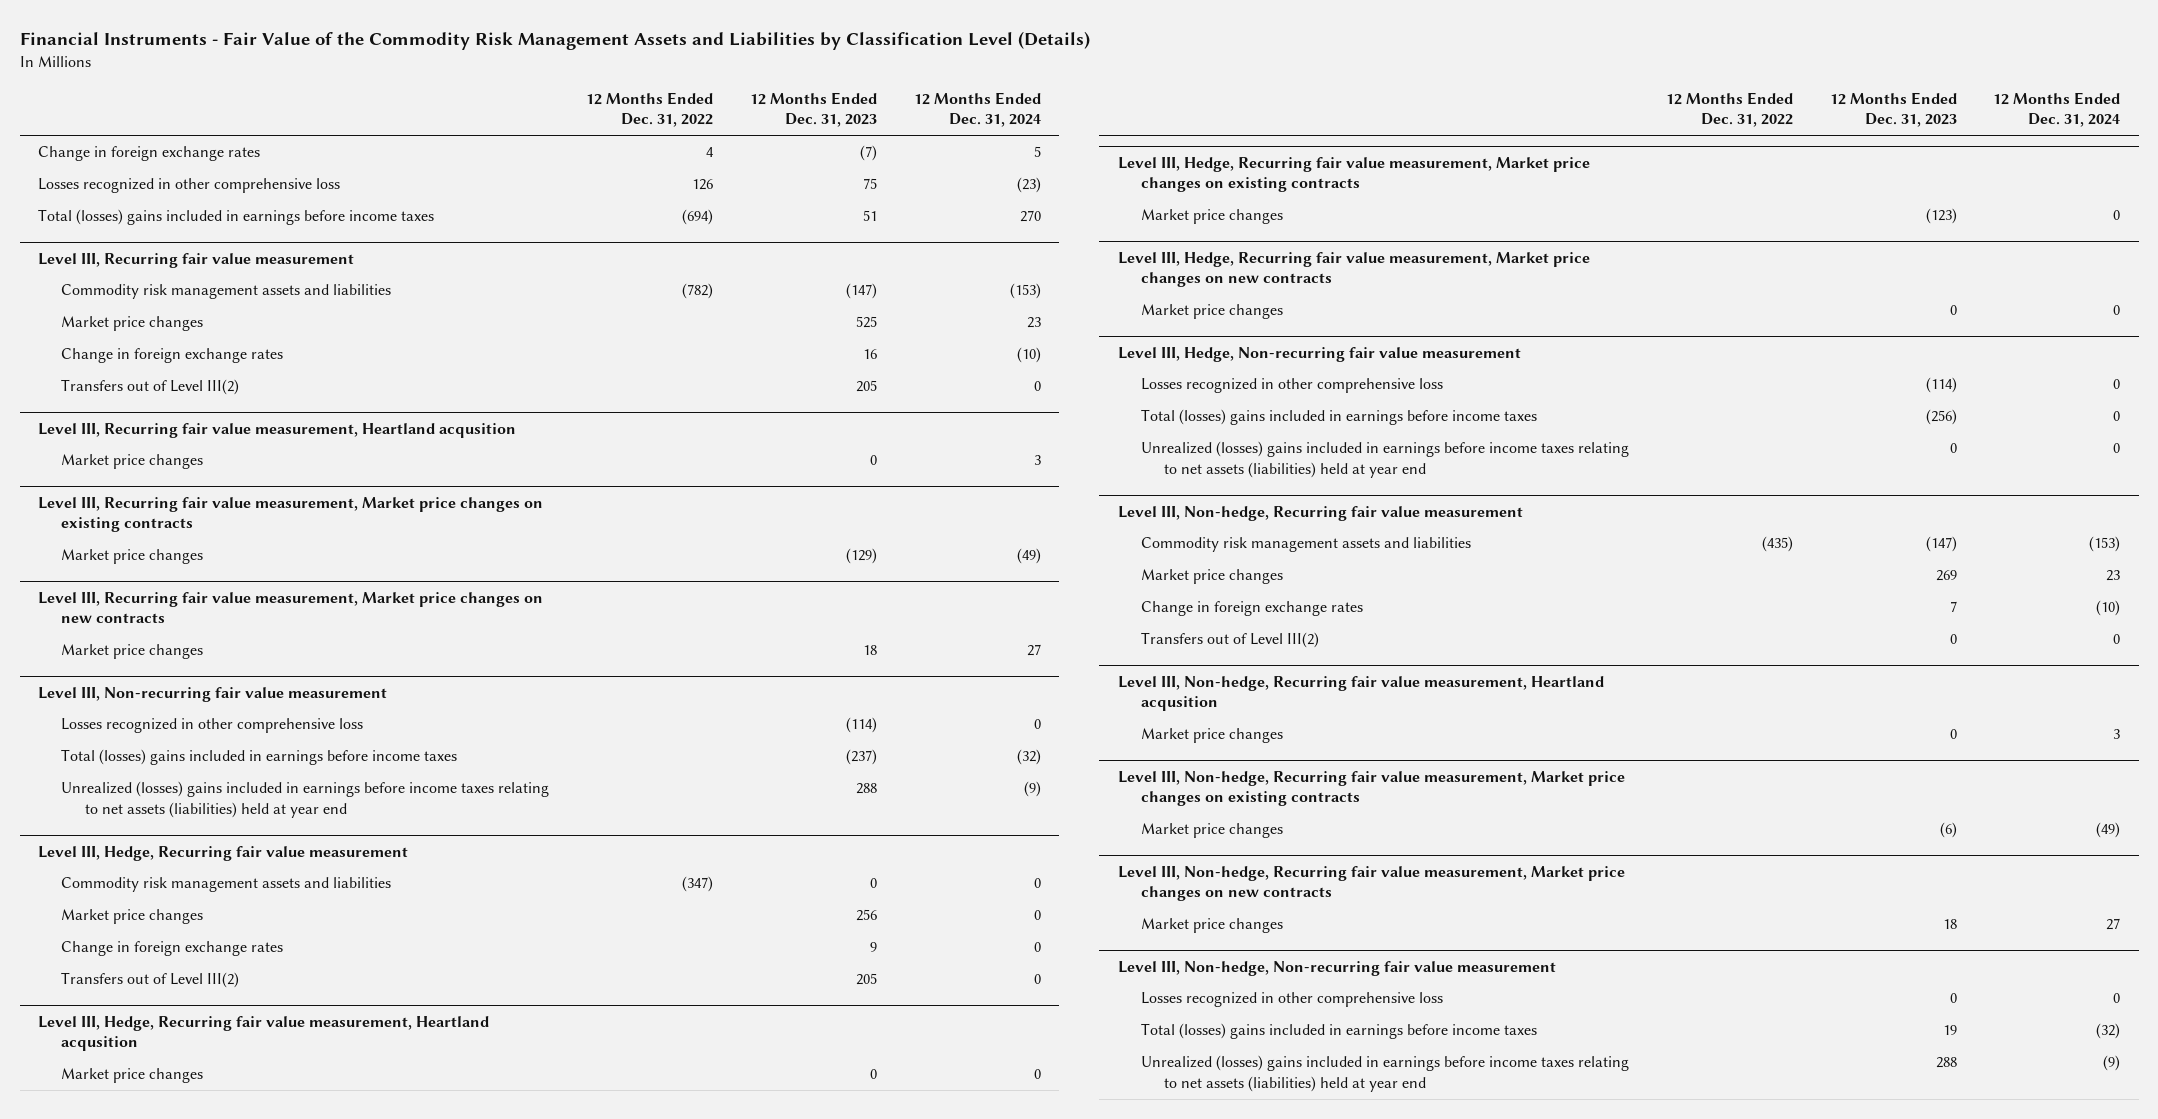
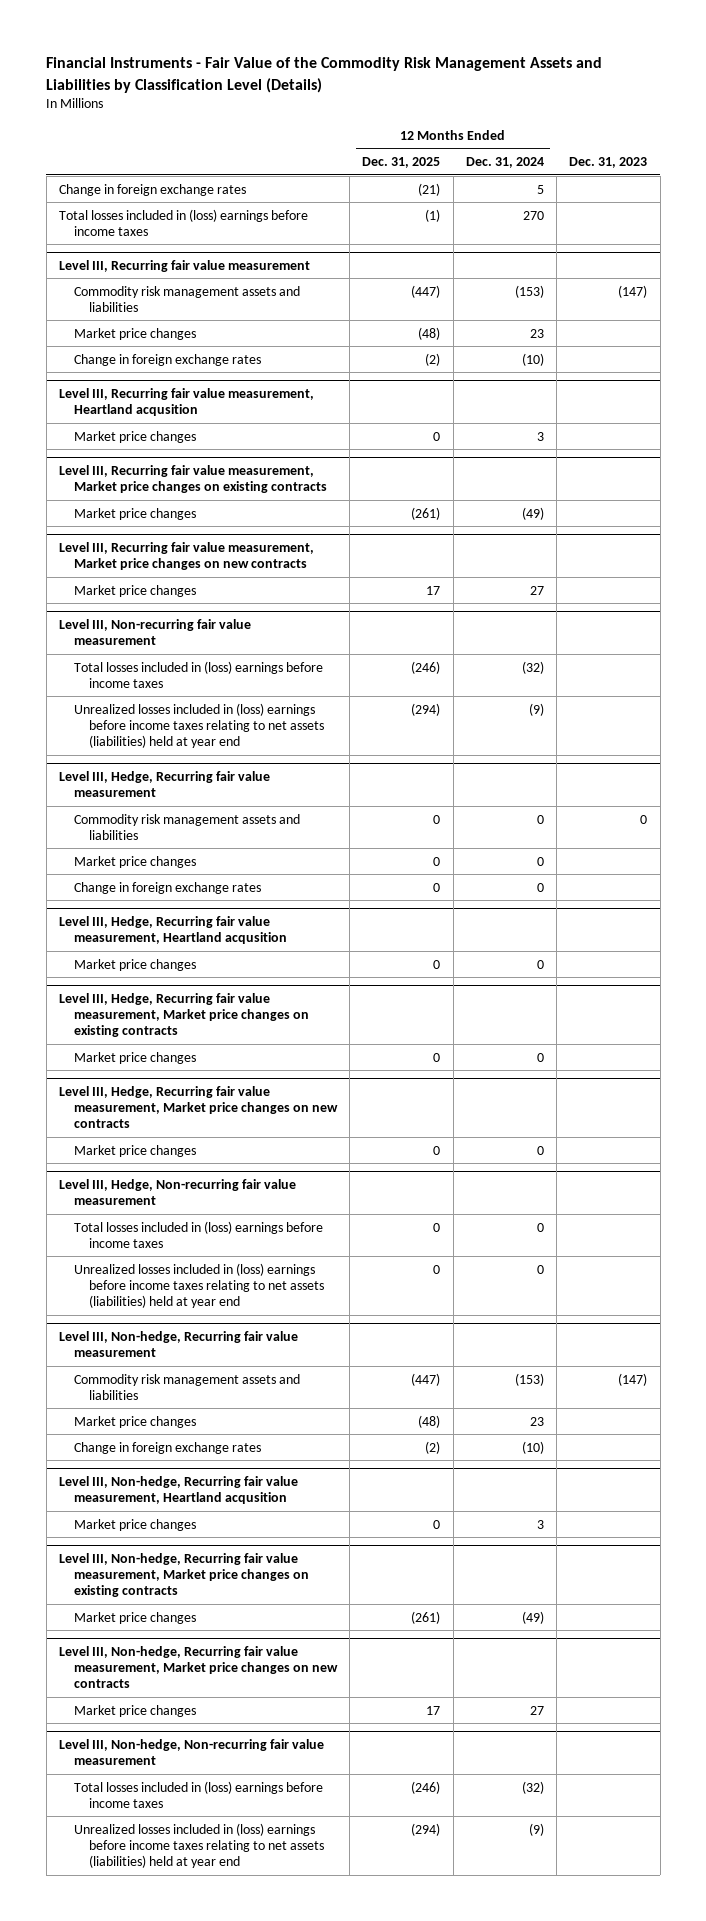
[586,92,714,128] 12 Months Ended Dec. 31, 2022 -> none
[749,92,877,128] 12 Months Ended Dec. 31, 2023 -> none
none -> [362,157,441,169] Dec. 31, 2025
none -> [569,157,648,169] Dec. 31, 2023
[38,178,341,194] Losses recognized in other comprehensive loss -> none
[38,209,435,226] Total (losses) gains included in earnings before income taxes -> [58,208,308,236] Total losses included in (loss) earnings before income taxes
[61,379,240,396] Transfers out of Level III(2) -> none
[61,718,364,734] Losses recognized in other comprehensive loss -> none
[61,749,458,766] Total (losses) gains included in earnings before income taxes -> [73,660,323,688] Total losses included in (loss) earnings before income taxes
[61,781,550,818] Unrealized (losses) gains included in earnings before income taxes relating to net assets (liabilities) held at year end -> [73,702,324,749] Unrealized losses included in (loss) earnings before income taxes relating to net assets (liabilities) held at year end
[61,972,240,989] Transfers out of Level III(2) -> none
[1141,378,1444,394] Losses recognized in other comprehensive loss -> none
[1141,409,1538,426] Total (losses) gains included in earnings before income taxes -> [73,1220,323,1248] Total losses included in (loss) earnings before income taxes
[1141,441,1630,478] Unrealized (losses) gains included in earnings before income taxes relating to net assets (liabilities) held at year end -> [73,1262,324,1309] Unrealized losses included in (loss) earnings before income taxes relating to net assets (liabilities) held at year end
[1141,632,1320,649] Transfers out of Level III(2) -> none
[1141,992,1444,1008] Losses recognized in other comprehensive loss -> none
[1141,1023,1538,1040] Total (losses) gains included in earnings before income taxes -> [73,1780,323,1808] Total losses included in (loss) earnings before income taxes
[1141,1055,1630,1092] Unrealized (losses) gains included in earnings before income taxes relating to net assets (liabilities) held at year end -> [73,1822,324,1869] Unrealized losses included in (loss) earnings before income taxes relating to net assets (liabilities) held at year end

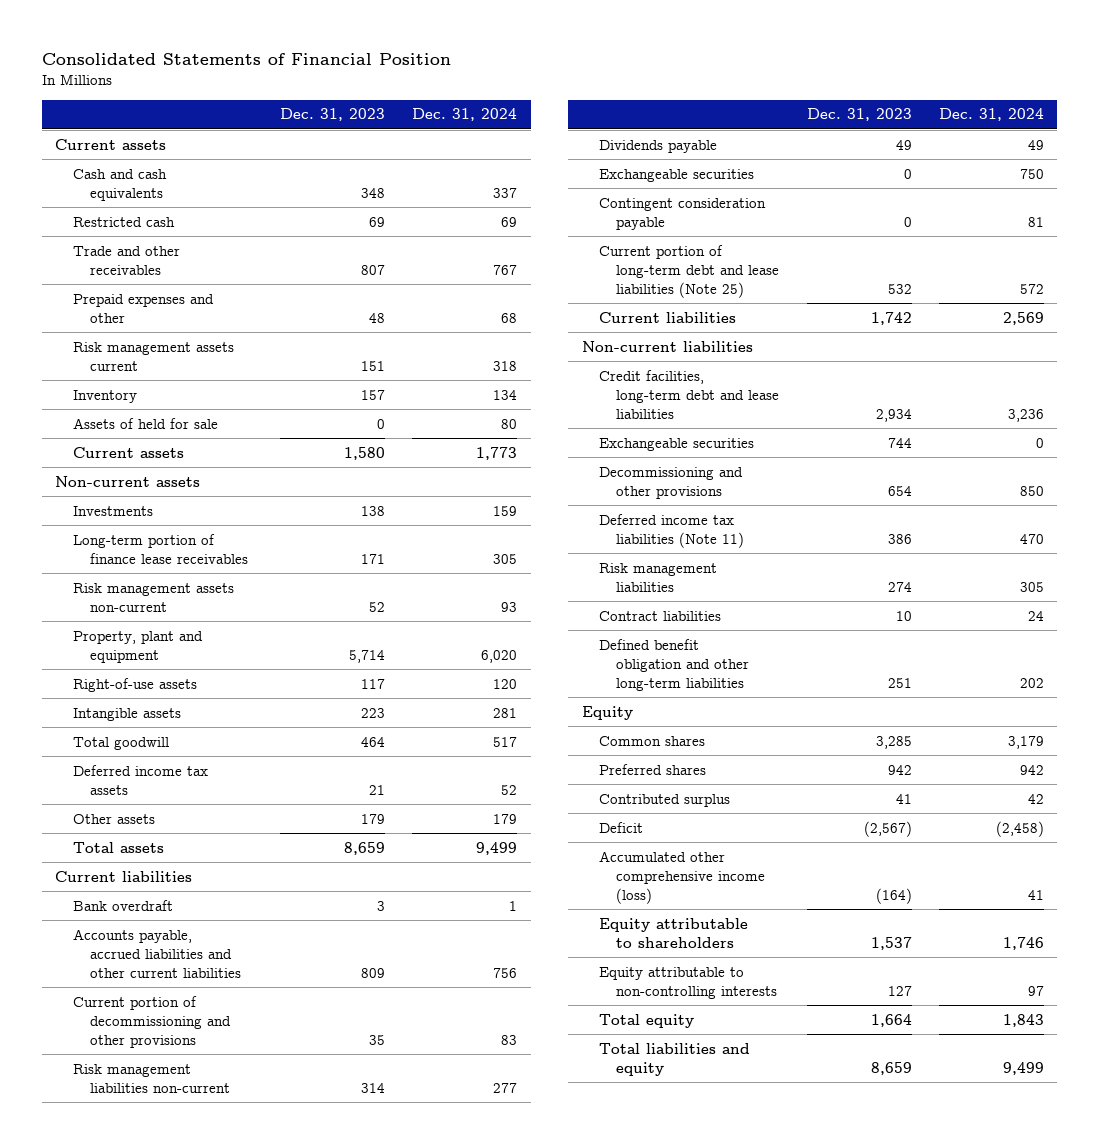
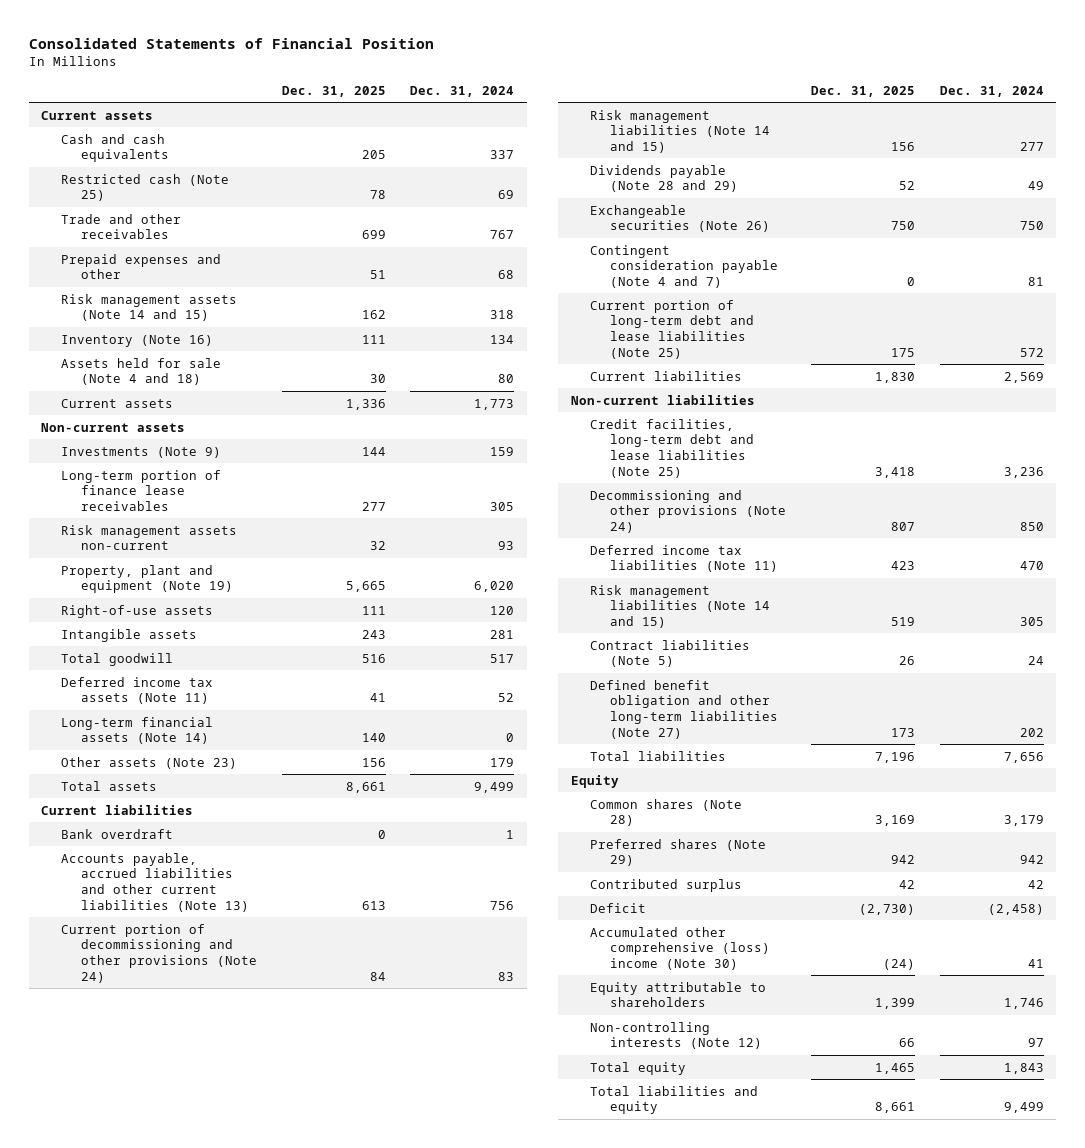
[280,108,386,122] Dec. 31, 2023 -> none
none -> [281,85,386,97] Dec. 31, 2025
[72,216,175,227] Restricted cash -> [61,173,230,202] Restricted cash (Note 25)
[72,417,218,429] Assets of held for sale -> none
[72,341,234,371] Risk management assets current -> [61,293,238,322] Risk management assets (Note 14 and 15)
[72,389,137,403] Inventory -> [61,334,214,347] Inventory (Note 16)
none -> [61,357,222,386] Assets held for sale (Note 4 and 18)
[72,505,153,516] Investments -> [61,446,222,458] Investments (Note 9)
[72,630,203,663] Property, plant and equipment -> [61,564,233,594] Property, plant and equipment (Note 19)
[72,764,208,795] Deferred income tax assets -> [61,676,214,705] Deferred income tax assets (Note 11)
none -> [61,716,214,745] Long-term financial assets (Note 14)
[72,813,155,824] Other assets -> [61,756,238,769] Other assets (Note 23)
[72,928,241,978] Accounts payable, accrued liabilities and other current liabilities -> [61,852,249,912] Accounts payable, accrued liabilities and other current liabilities (Note 13)
[72,995,231,1048] Current portion of decommissioning and other provisions -> [61,923,257,983] Current portion of decommissioning and other provisions (Note 24)
[72,1063,230,1093] Risk management liabilities non-current -> [590,109,771,154] Risk management liabilities (Note 14 and 15)
[599,139,718,153] Dividends payable -> [590,164,739,193] Dividends payable (Note 28 and 29)
[599,168,755,182] Exchangeable securities -> [590,204,771,233] Exchangeable securities (Note 26)
[599,197,767,230] Contingent consideration payable -> [590,244,779,289] Contingent consideration payable (Note 4 and 7)
[599,437,755,451] Exchangeable securities -> none
[599,369,780,419] Credit facilities, long-term debt and lease liabilities -> [590,418,755,478] Credit facilities, long-term debt and lease liabilities (Note 25)
[599,466,744,499] Decommissioning and other provisions -> [590,489,787,534] Decommissioning and other provisions (Note 24)
[599,562,718,592] Risk management liabilities -> [590,584,771,629] Risk management liabilities (Note 14 and 15)
[599,610,722,621] Contract liabilities -> [590,639,751,668] Contract liabilities (Note 5)
[599,638,750,691] Defined benefit obligation and other long-term liabilities -> [590,679,779,739] Defined benefit obligation and other long-term liabilities (Note 27)
none -> [590,750,727,761] Total liabilities
[599,735,706,746] Common shares -> [590,798,743,827] Common shares (Note 28)
[599,763,707,775] Preferred shares -> [590,838,767,867] Preferred shares (Note 29)
[599,850,766,904] Accumulated other comprehensive income (loss) -> [590,926,771,971] Accumulated other comprehensive (loss) income (Note 30)
[599,966,778,999] Equity attributable to non-controlling interests -> [590,1021,763,1050] Non-controlling interests (Note 12)

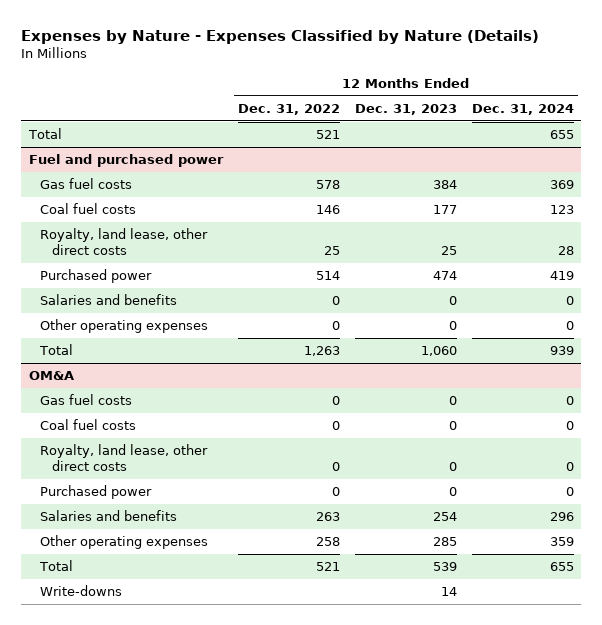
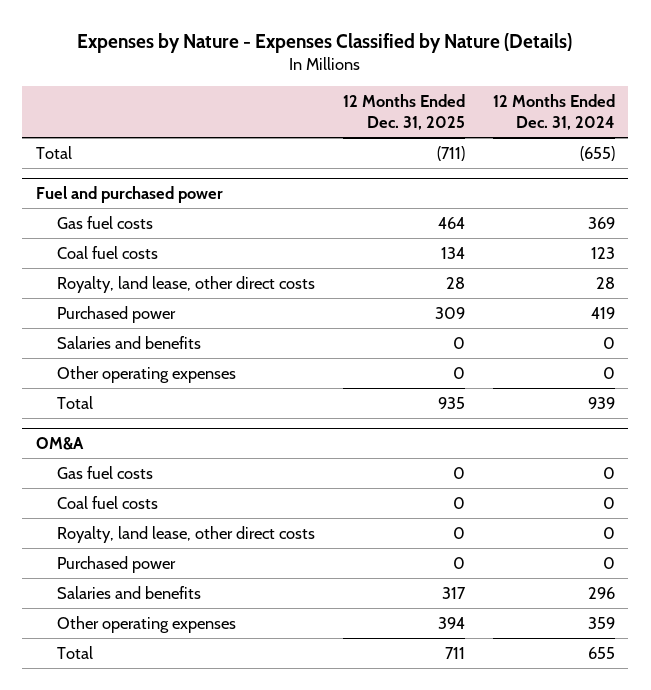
[237,104,340,116] Dec. 31, 2022 -> none
[354,104,457,116] Dec. 31, 2023 -> none
none -> [342,94,465,131] 12 Months Ended Dec. 31, 2025
[549,130,574,140] 655 -> [579,145,615,161] (655)
[40,585,123,597] Write-downs -> none

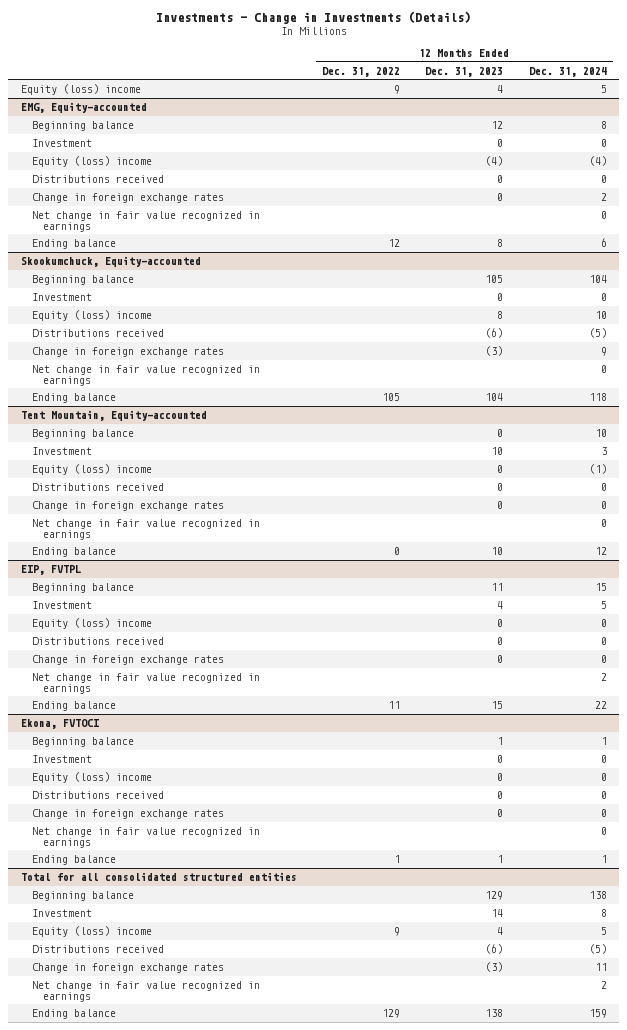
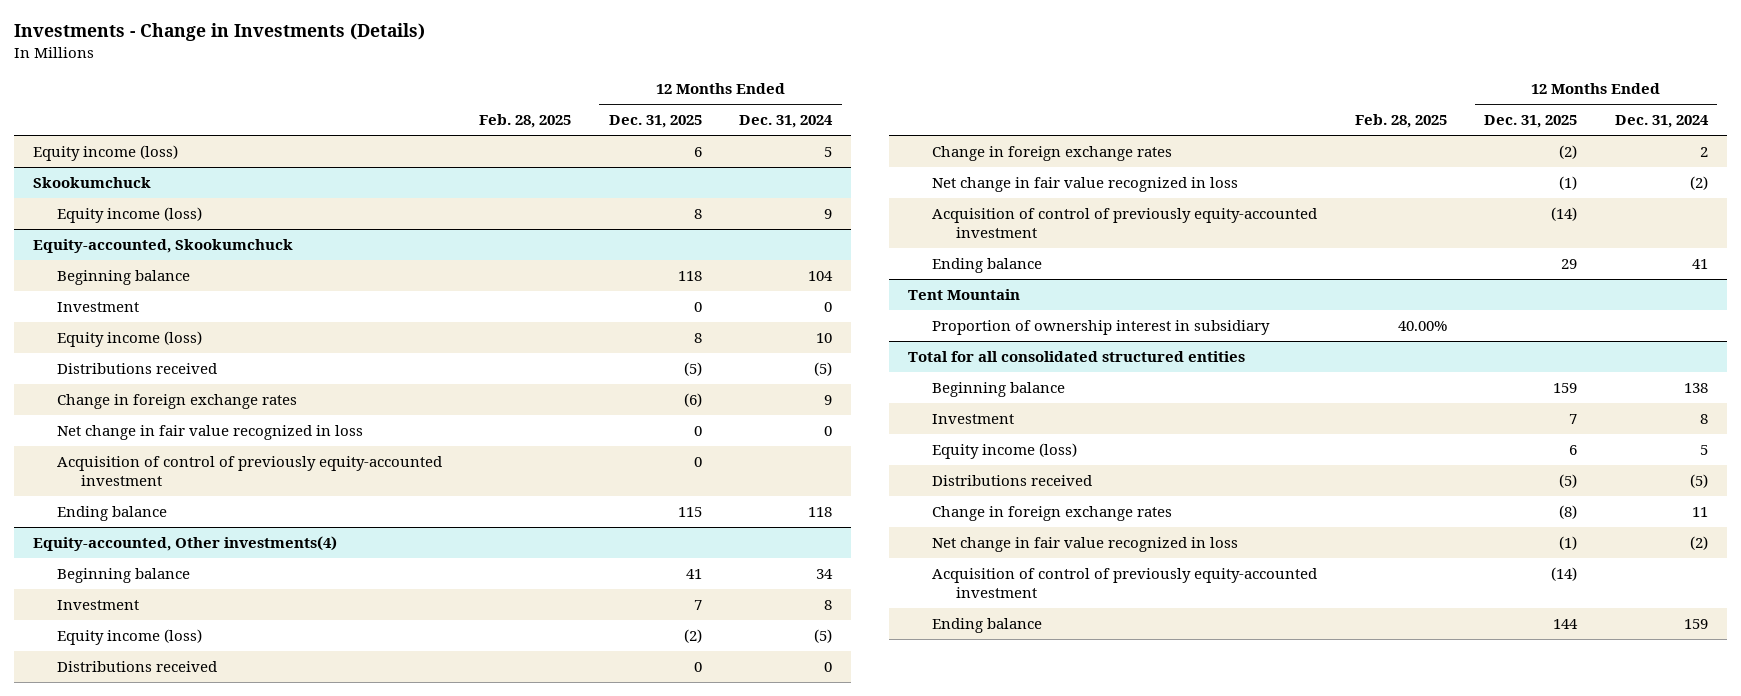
[321,66,400,77] Dec. 31, 2022 -> none
[425,66,504,77] Dec. 31, 2023 -> none
none -> [479,114,572,129] Feb. 28, 2025
none -> [608,115,702,129] Dec. 31, 2025
[20,102,147,114] EMG, Equity-accounted -> none
[31,121,134,132] Beginning balance -> none
[31,139,92,148] Investment -> none
[31,175,164,184] Distributions received -> none
[31,193,224,204] Change in foreign exchange rates -> none
[31,211,260,232] Net change in fair value recognized in earnings -> none
[31,239,116,250] Ending balance -> none
[20,84,141,96] Equity (loss) income -> [32,145,178,162] Equity income (loss)
none -> [32,177,151,189] Skookumchuck
[31,156,152,168] Equity (loss) income -> [56,207,202,224] Equity income (loss)
[588,156,607,167] (4) -> [824,209,833,220] 9
[20,256,201,268] Skookumchuck, Equity-accounted -> [32,239,293,254] Equity-accounted, Skookumchuck
[31,310,152,322] Equity (loss) income -> [56,331,202,348] Equity income (loss)
[31,365,260,386] Net change in fair value recognized in earnings -> [56,425,363,441] Net change in fair value recognized in loss
none -> [56,456,442,487] Acquisition of control of previously equity-accounted investment
[20,410,207,422] Tent Mountain, Equity-accounted -> none
[31,483,164,492] Distributions received -> none
[31,501,224,512] Change in foreign exchange rates -> none
[31,519,260,540] Net change in fair value recognized in earnings -> none
[31,547,116,558] Ending balance -> none
[20,565,81,576] EIP, FVTPL -> none
[31,583,134,594] Beginning balance -> none
[31,601,92,610] Investment -> none
[31,618,152,630] Equity (loss) income -> none
[31,637,164,646] Distributions received -> none
[31,655,224,666] Change in foreign exchange rates -> none
[31,673,260,694] Net change in fair value recognized in earnings -> none
[31,701,116,712] Ending balance -> none
[20,719,99,730] Ekona, FVTOCI -> none
[31,737,134,748] Beginning balance -> none
[31,755,92,764] Investment -> none
[31,772,152,784] Equity (loss) income -> none
none -> [32,536,337,552] Equity-accounted, Other investments(4)
[594,429,607,438] 10 -> [816,569,834,580] 34
[600,447,607,456] 3 -> [824,600,833,611] 8
[31,464,152,476] Equity (loss) income -> [56,629,202,646] Equity income (loss)
[588,464,607,475] (1) -> [814,629,833,644] (5)
[600,809,607,818] 0 -> [1699,147,1708,158] 2
[31,827,260,848] Net change in fair value recognized in earnings -> [931,177,1238,193] Net change in fair value recognized in loss
[600,827,607,836] 0 -> [1689,176,1708,191] (2)
none -> [931,208,1317,239] Acquisition of control of previously equity-accounted investment
[600,855,607,864] 1 -> [1691,259,1708,270] 41
none -> [908,289,1021,301] Tent Mountain
none -> [931,320,1270,336] Proportion of ownership interest in subsidiary
[31,926,152,938] Equity (loss) income -> [931,443,1077,460] Equity income (loss)
[31,981,260,1002] Net change in fair value recognized in earnings -> [931,537,1238,553] Net change in fair value recognized in loss
[600,981,607,990] 2 -> [1689,536,1708,551] (2)
none -> [931,568,1317,599] Acquisition of control of previously equity-accounted investment

